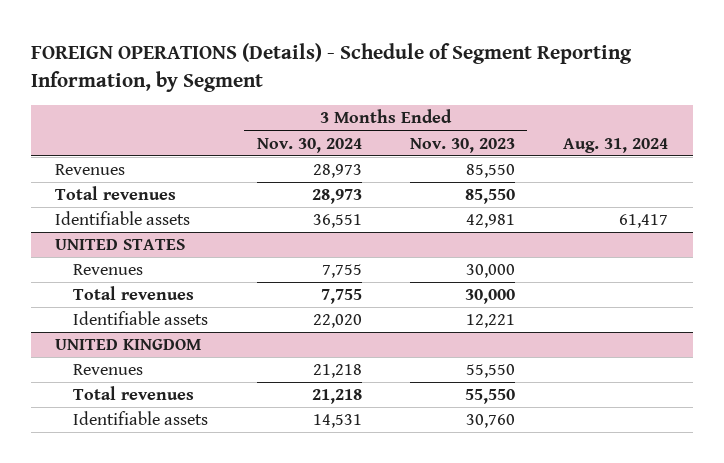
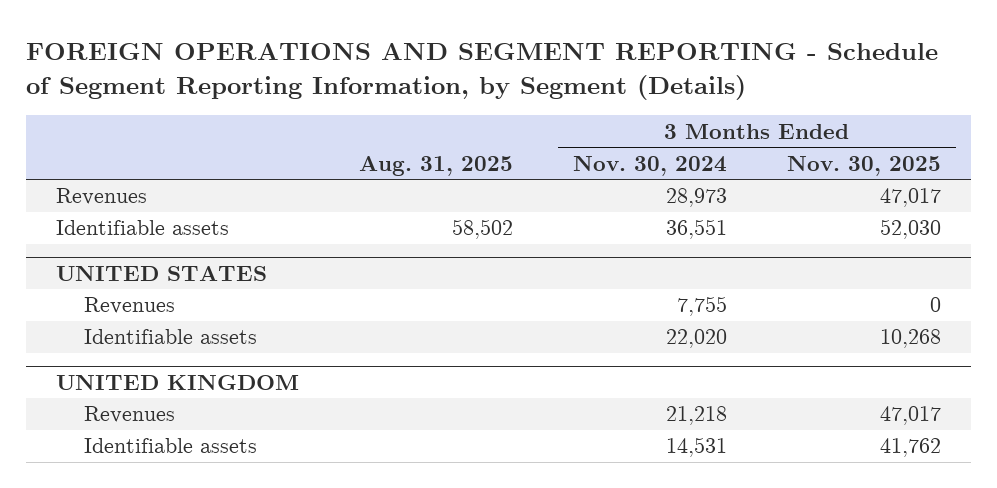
[30,42,632,92] FOREIGN OPERATIONS (Details) - Schedule of Segment Reporting Information, by Segment -> [26,43,939,100] FOREIGN OPERATIONS AND SEGMENT REPORTING - Schedule of Segment Reporting Information, by Segment (Details)
[410,137,516,153] Nov. 30, 2023 -> none
[563,137,669,153] Aug. 31, 2024 -> none
none -> [359,155,514,176] Aug. 31, 2025
none -> [786,155,941,176] Nov. 30, 2025
[55,186,177,201] Total revenues -> none
[73,286,195,301] Total revenues -> none
[73,386,195,401] Total revenues -> none

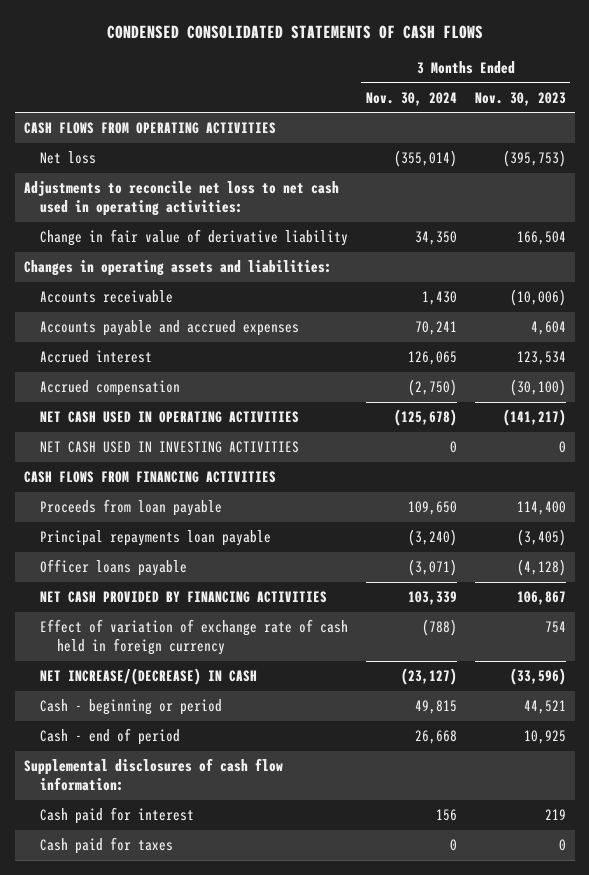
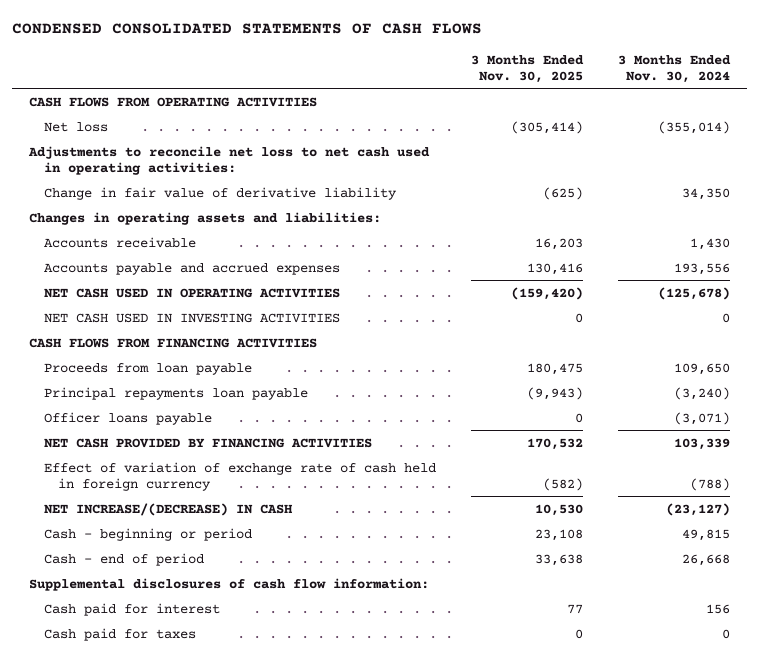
[474,91,566,106] Nov. 30, 2023 -> none
none -> [470,54,584,83] 3 Months Ended Nov. 30, 2025
[40,350,153,364] Accrued interest -> none
[40,380,181,397] Accrued compensation -> none
[414,321,457,336] 70,241 -> [673,262,730,275] 193,556

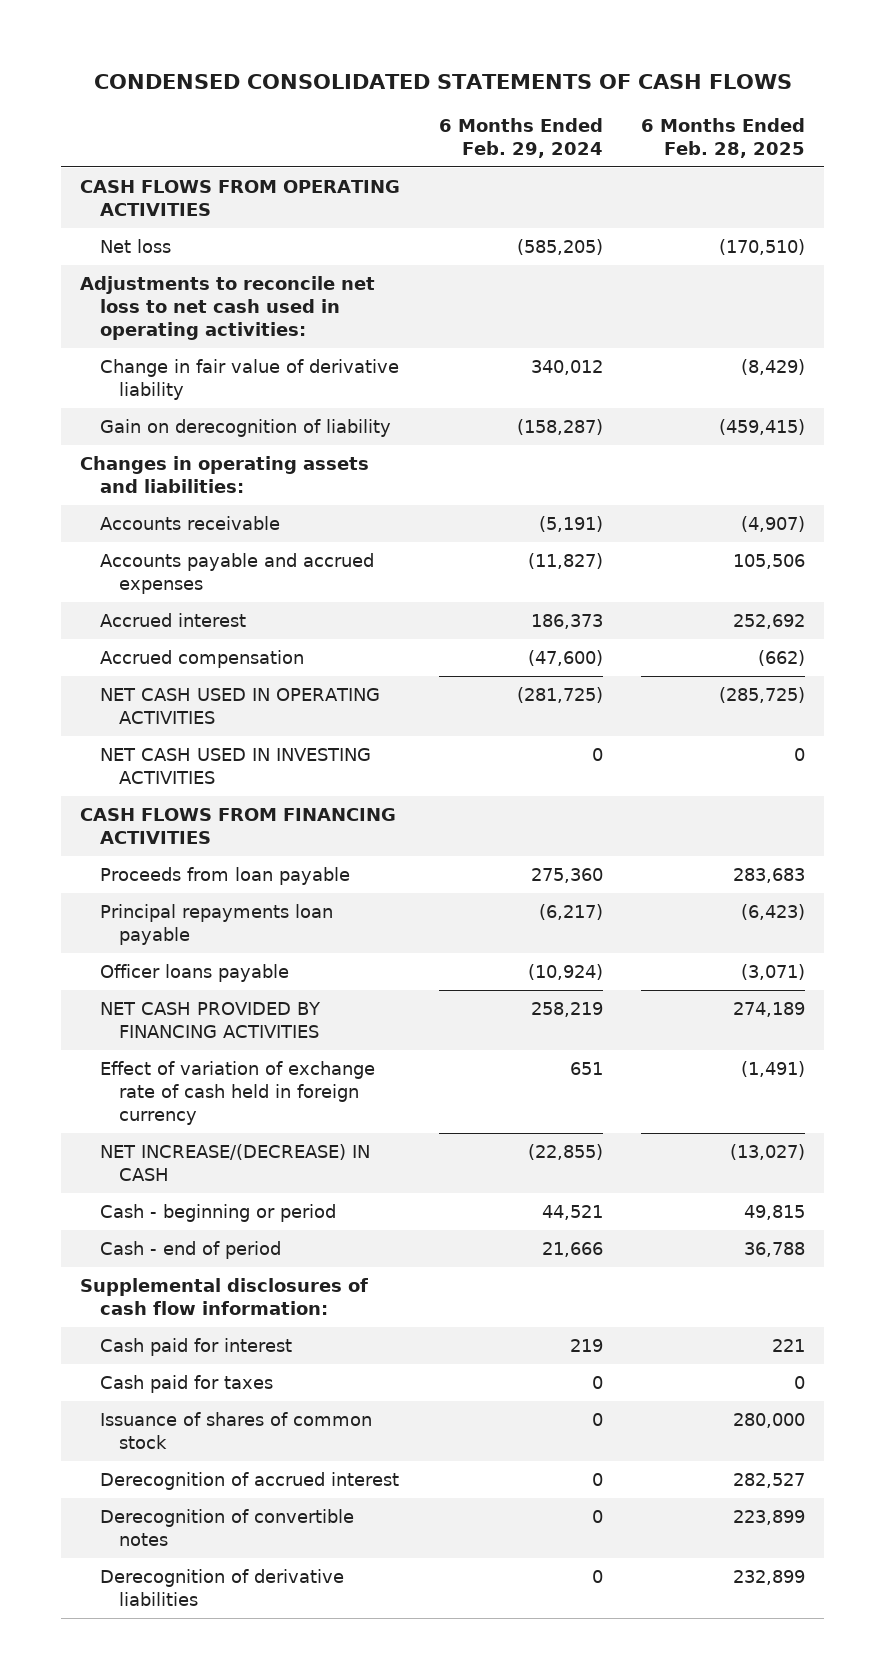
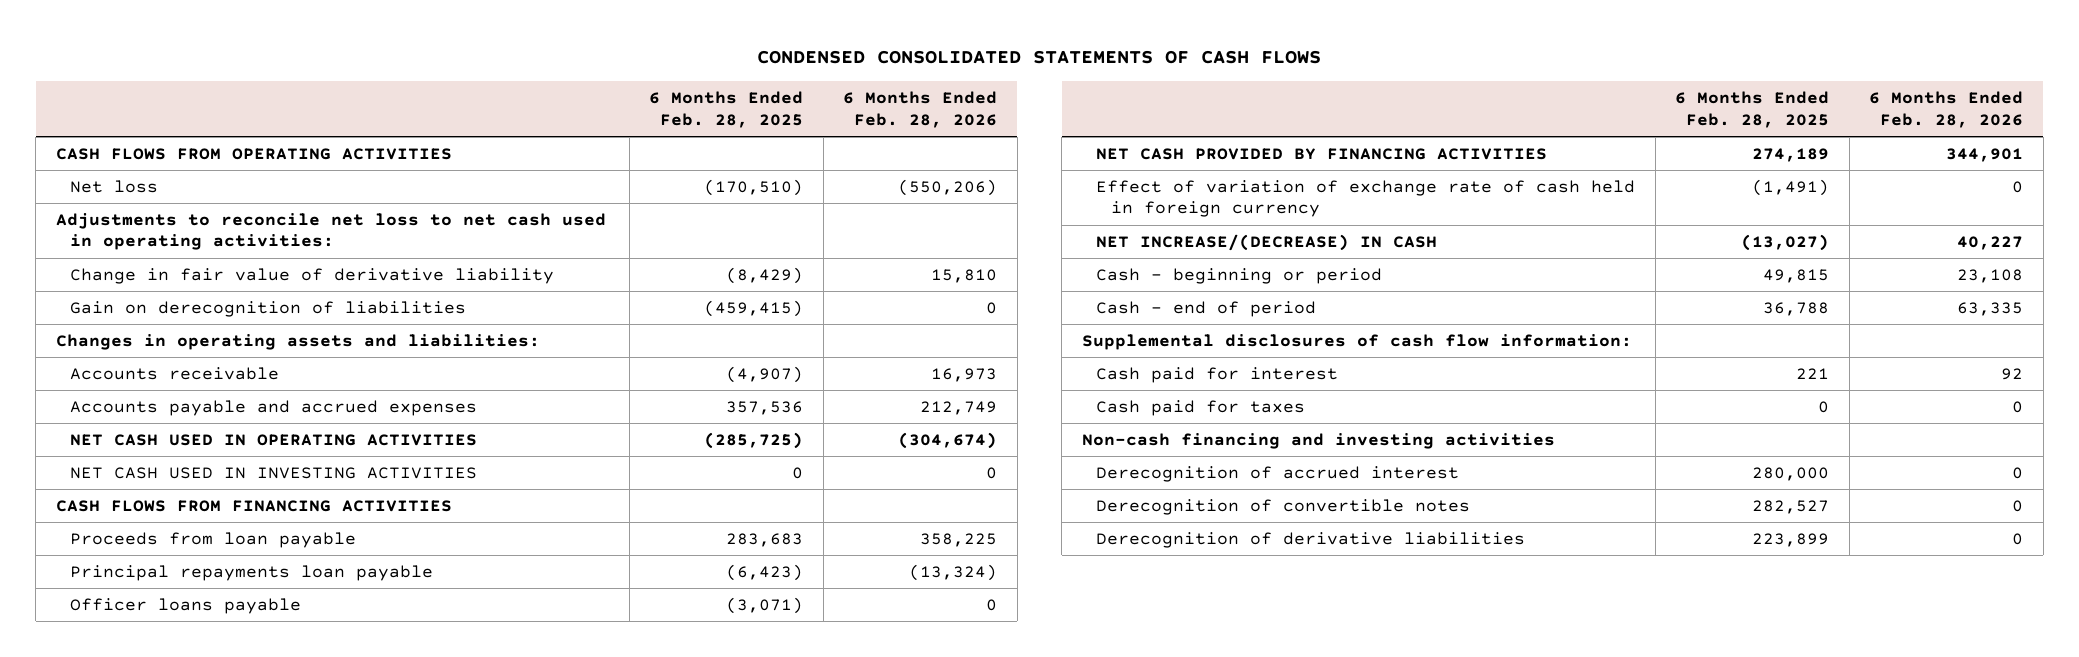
[438,117,603,158] 6 Months Ended Feb. 29, 2024 -> none
none -> [843,91,998,128] 6 Months Ended Feb. 28, 2026
[99,418,391,437] Gain on derecognition of liability -> [70,300,467,317] Gain on derecognition of liabilities
[99,612,246,627] Accrued interest -> none
[99,649,304,668] Accrued compensation -> none
[733,553,806,569] 105,506 -> [726,400,804,415] 357,536
[99,1411,372,1449] Issuance of shares of common stock -> none
none -> [1081,432,1555,449] Non-cash financing and investing activities
[733,1472,806,1488] 282,527 -> [1752,466,1830,481] 280,000
[733,1509,806,1525] 223,899 -> [1752,499,1830,514] 282,527
[733,1569,806,1585] 232,899 -> [1752,532,1830,547] 223,899

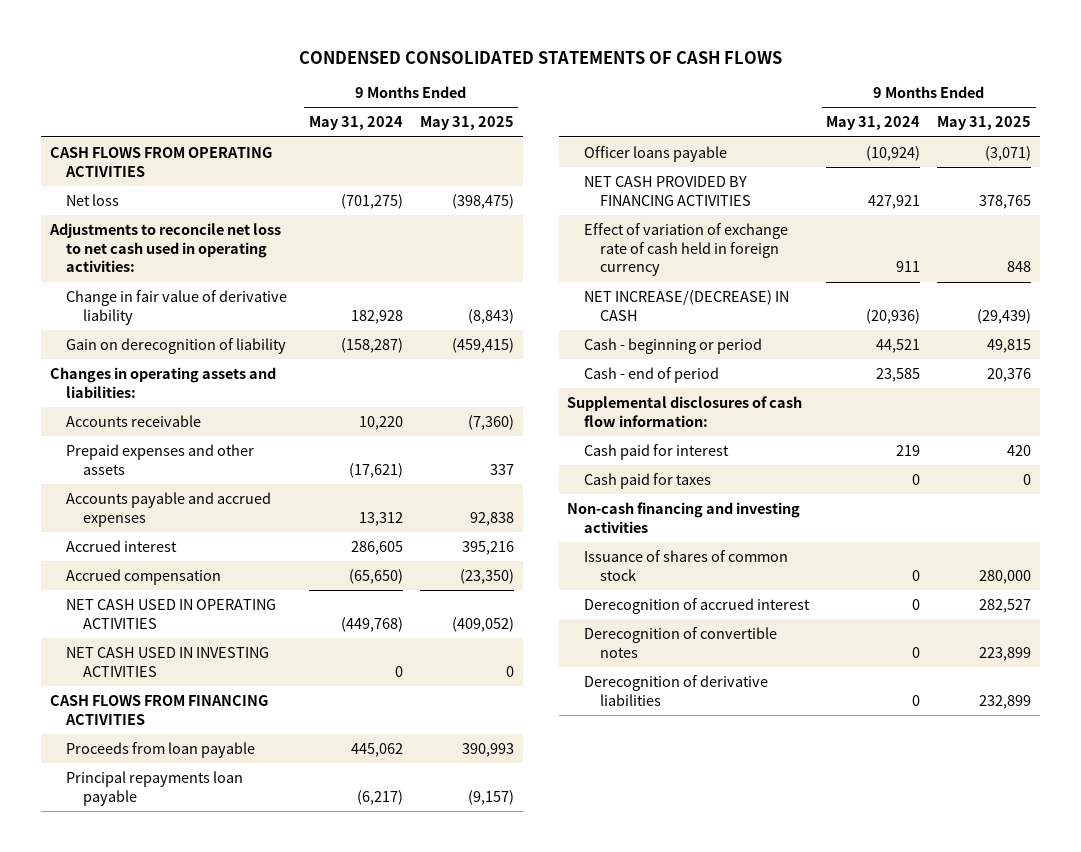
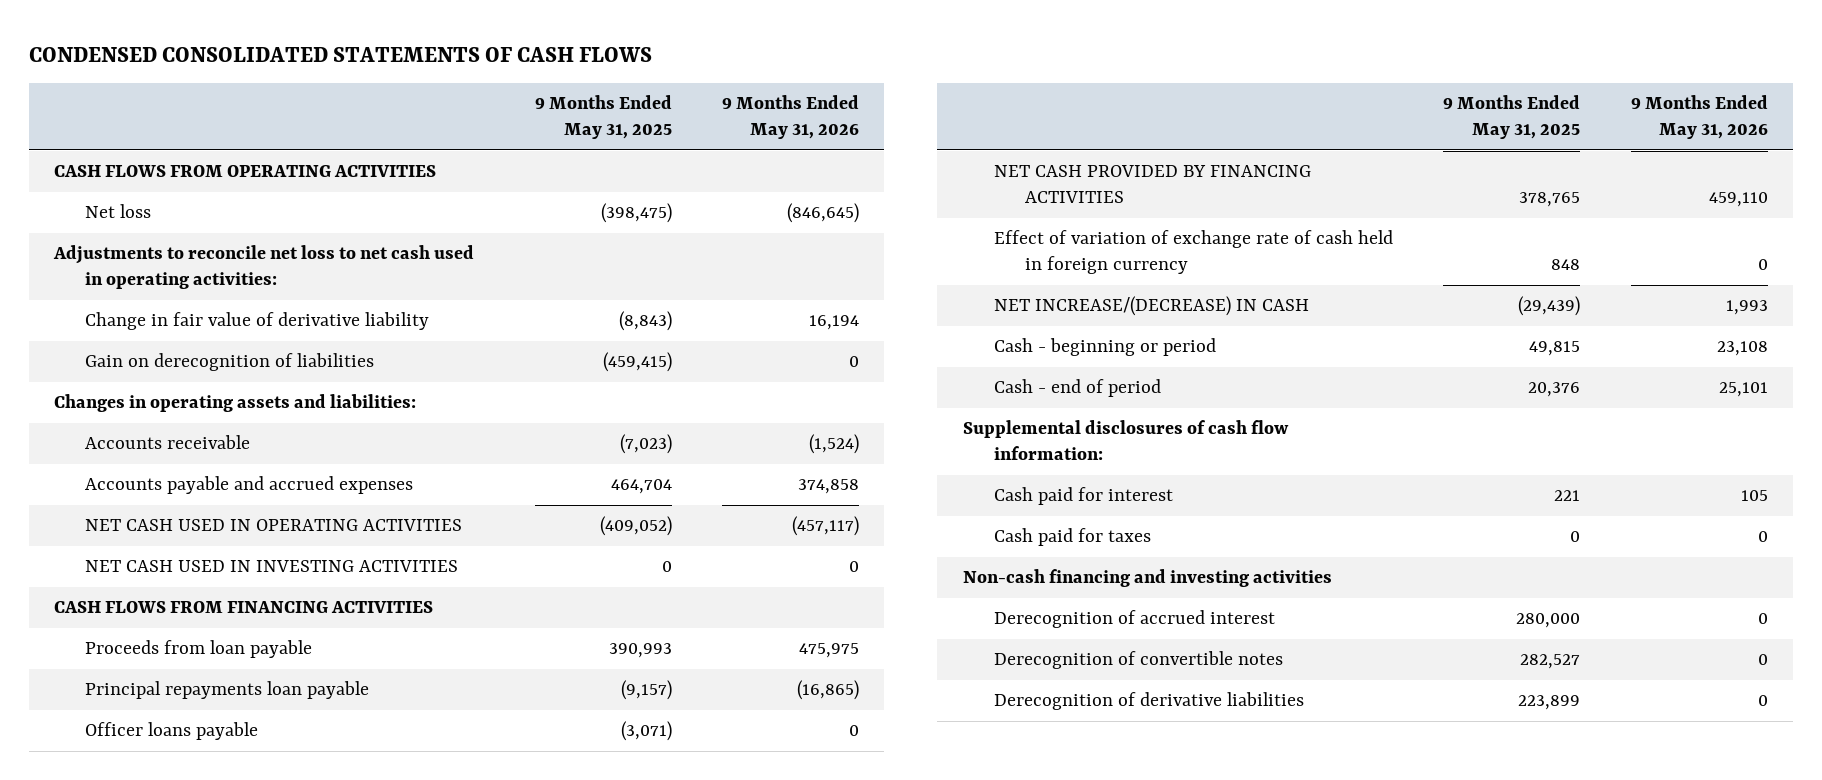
[308,116,403,131] May 31, 2024 -> none
none -> [722,95,860,140] 9 Months Ended May 31, 2026
[66,337,287,354] Gain on derecognition of liability -> [85,353,375,372] Gain on derecognition of liabilities
[66,443,255,475] Prepaid expenses and other assets -> none
[66,539,178,552] Accrued interest -> none
[66,568,222,585] Accrued compensation -> none
[467,414,514,430] (7,360) -> [619,434,672,455] (7,023)
[469,511,514,526] 92,838 -> [610,479,672,495] 464,704
[1007,444,1032,456] 420 -> [1554,490,1581,502] 221
[583,549,788,581] Issuance of shares of common stock -> none
[979,598,1032,613] 282,527 -> [1516,613,1581,629] 280,000
[979,646,1032,661] 223,899 -> [1520,654,1581,670] 282,527
[979,694,1032,709] 232,899 -> [1518,695,1581,711] 223,899

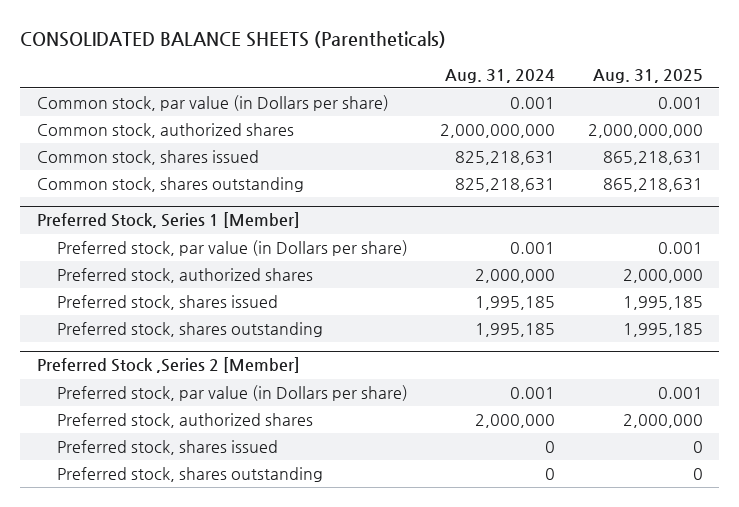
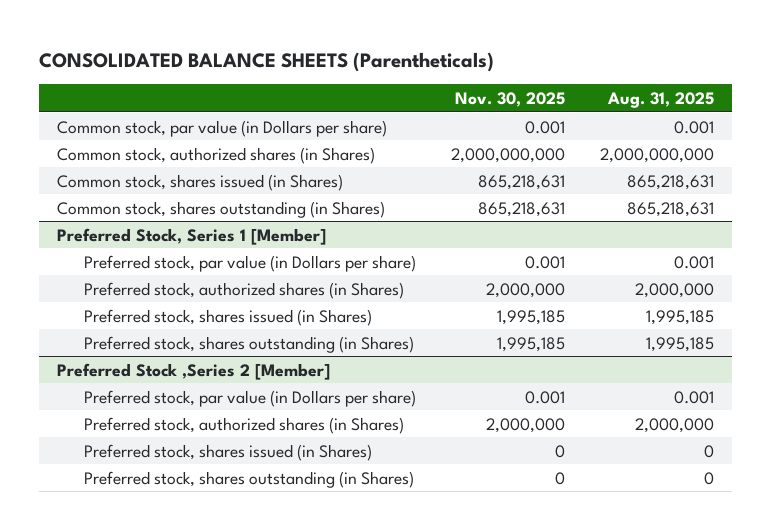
[445,68,556,83] Aug. 31, 2024 -> none
none -> [455,91,566,107] Nov. 30, 2025
[36,123,294,139] Common stock, authorized shares -> [56,146,375,164] Common stock, authorized shares (in Shares)
[36,150,259,166] Common stock, shares issued -> [56,173,343,191] Common stock, shares issued (in Shares)
[36,177,304,193] Common stock, shares outstanding -> [56,200,385,218] Common stock, shares outstanding (in Shares)
[56,268,313,284] Preferred stock, authorized shares -> [84,281,405,299] Preferred stock, authorized shares (in Shares)
[56,295,278,311] Preferred stock, shares issued -> [84,308,373,326] Preferred stock, shares issued (in Shares)
[56,322,323,338] Preferred stock, shares outstanding -> [84,335,415,353] Preferred stock, shares outstanding (in Shares)
[56,413,313,429] Preferred stock, authorized shares -> [84,416,405,434] Preferred stock, authorized shares (in Shares)
[56,440,278,456] Preferred stock, shares issued -> [84,443,373,461] Preferred stock, shares issued (in Shares)
[56,467,323,483] Preferred stock, shares outstanding -> [84,470,415,488] Preferred stock, shares outstanding (in Shares)

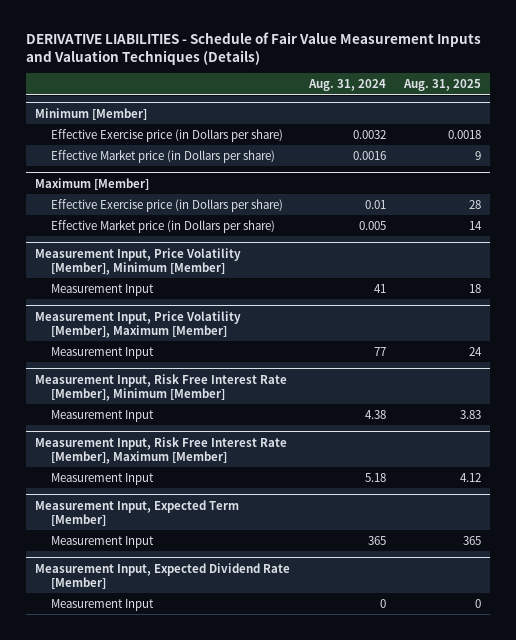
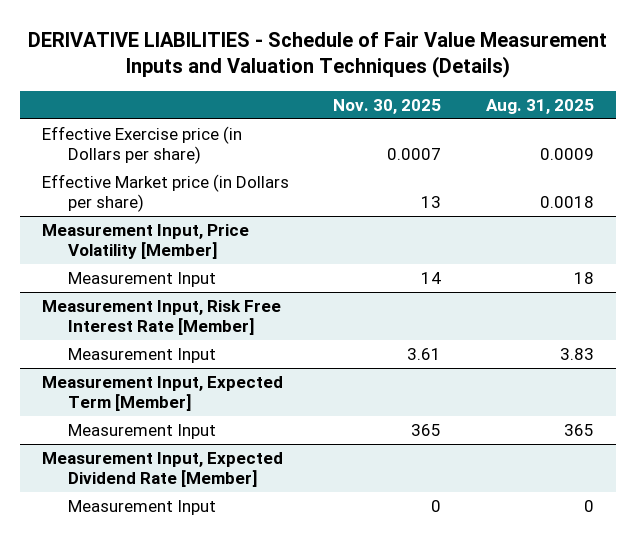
[307,79,386,92] Aug. 31, 2024 -> none
none -> [333,98,442,114] Nov. 30, 2025
[35,107,148,120] Minimum [Member] -> none
[35,177,150,190] Maximum [Member] -> none
[51,198,284,212] Effective Exercise price (in Dollars per share) -> none
[51,219,276,233] Effective Market price (in Dollars per share) -> none
[448,129,482,139] 0.0018 -> [539,148,594,161] 0.0009
[475,150,482,160] 9 -> [539,196,594,209] 0.0018
[35,247,242,275] Measurement Input, Price Volatility [Member], Minimum [Member] -> [42,224,250,260] Measurement Input, Price Volatility [Member]
[35,310,242,338] Measurement Input, Price Volatility [Member], Maximum [Member] -> none
[51,346,155,359] Measurement Input -> none
[35,373,288,401] Measurement Input, Risk Free Interest Rate [Member], Minimum [Member] -> [42,300,282,336] Measurement Input, Risk Free Interest Rate [Member]
[35,436,288,464] Measurement Input, Risk Free Interest Rate [Member], Maximum [Member] -> none
[51,472,155,485] Measurement Input -> none

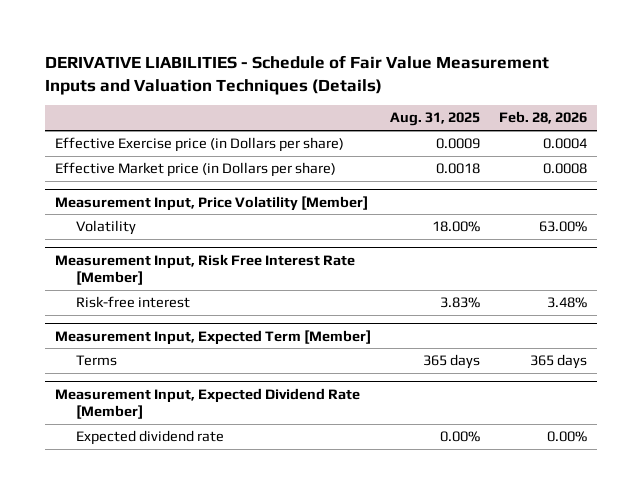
[333,98,442,114] Nov. 30, 2025 -> none
none -> [499,111,588,125] Feb. 28, 2026
[67,272,216,288] Measurement Input -> none
none -> [75,220,136,236] Volatility
[67,348,216,364] Measurement Input -> none
none -> [75,296,190,309] Risk-free interest
[67,424,216,440] Measurement Input -> none
none -> [75,355,117,367] Terms
[67,500,216,516] Measurement Input -> none
none -> [75,430,224,446] Expected dividend rate

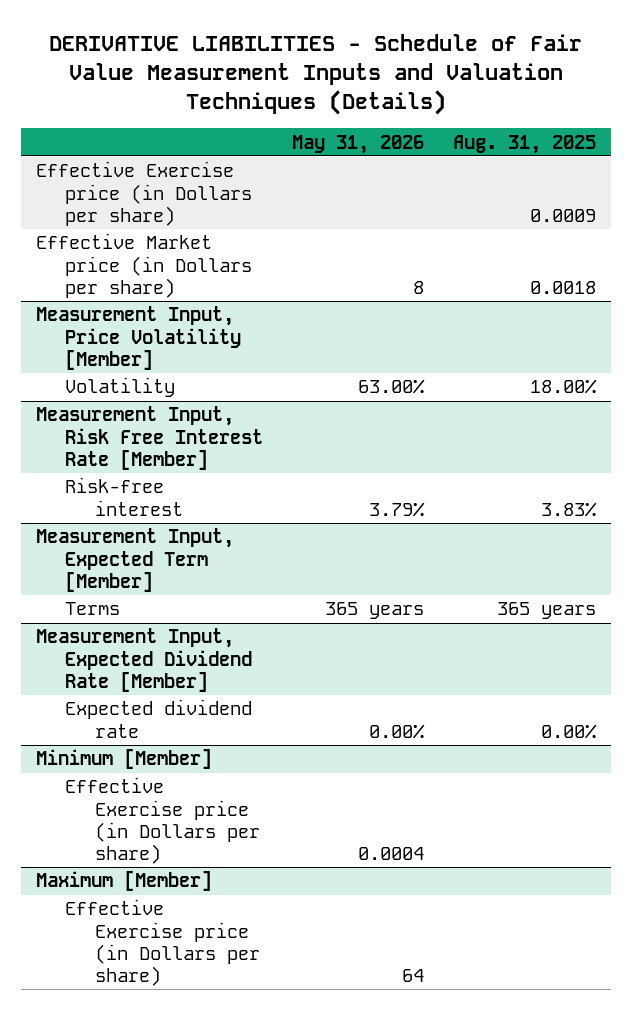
[499,111,588,125] Feb. 28, 2026 -> none
none -> [292,134,425,154] May 31, 2026
[423,354,481,370] 365 days -> [497,602,597,620] 365 years
none -> [35,749,212,770] Minimum [Member]
none -> [65,777,261,865] Effective Exercise price (in Dollars per share)
none -> [35,871,212,892] Maximum [Member]
none -> [65,899,261,987] Effective Exercise price (in Dollars per share)

